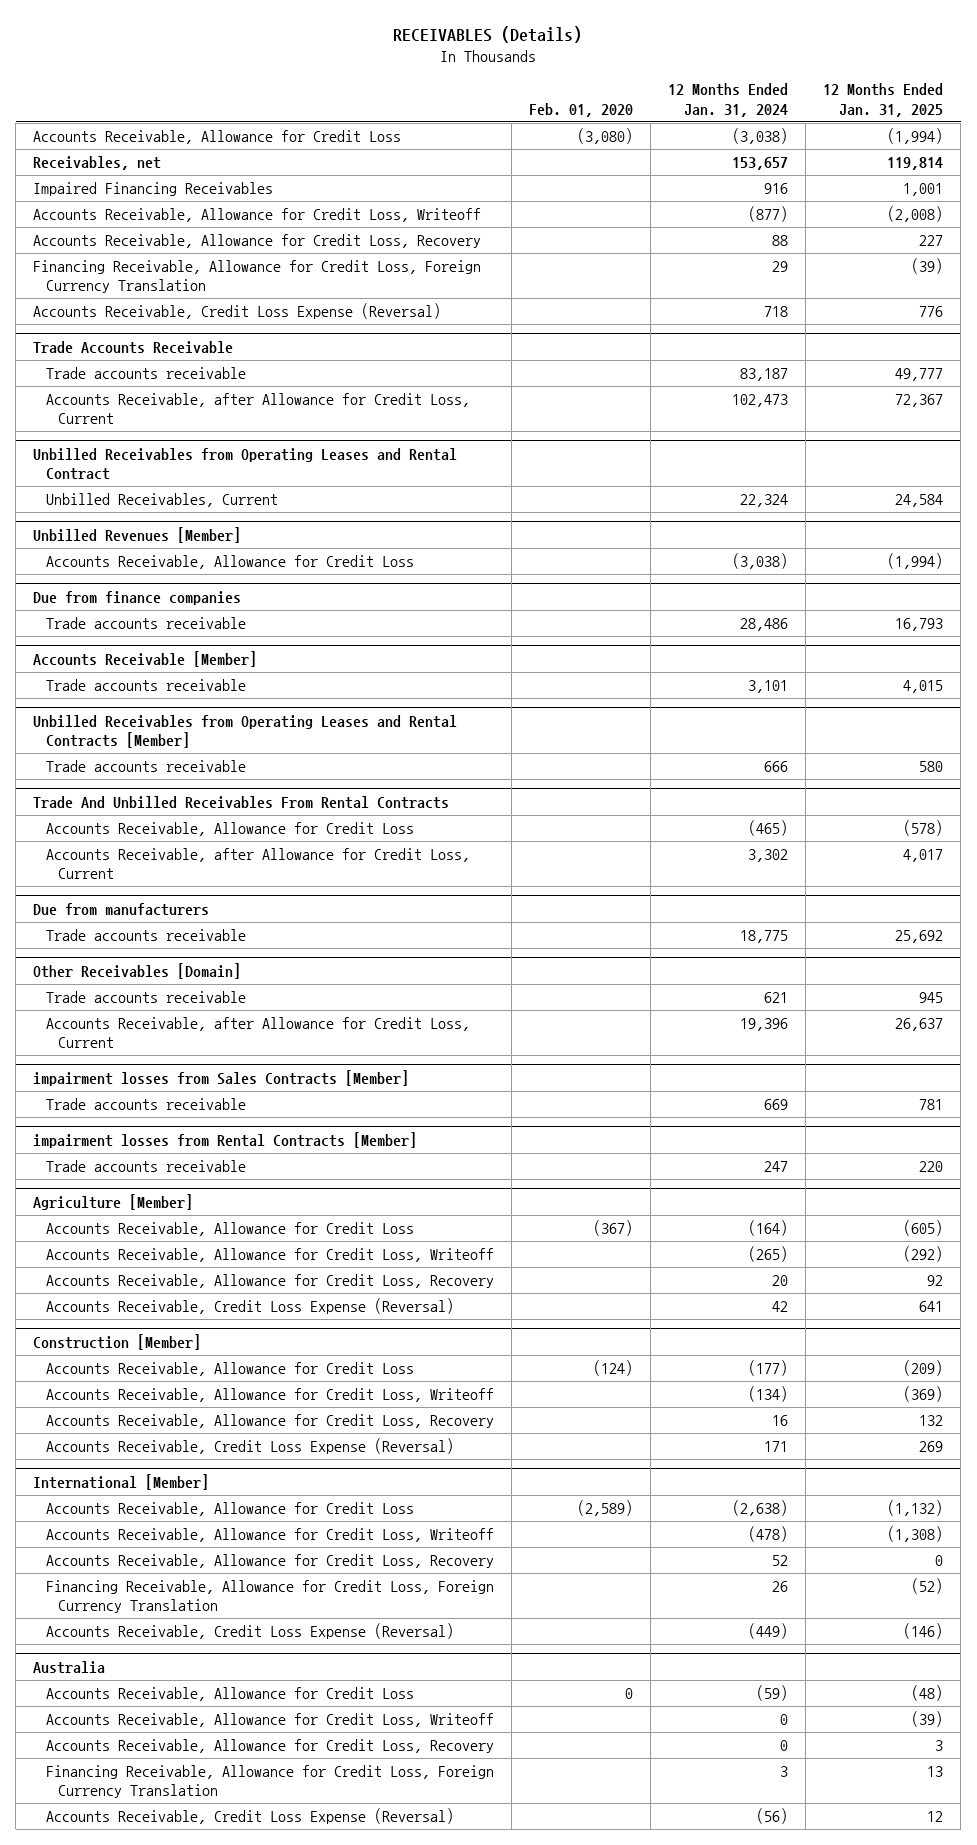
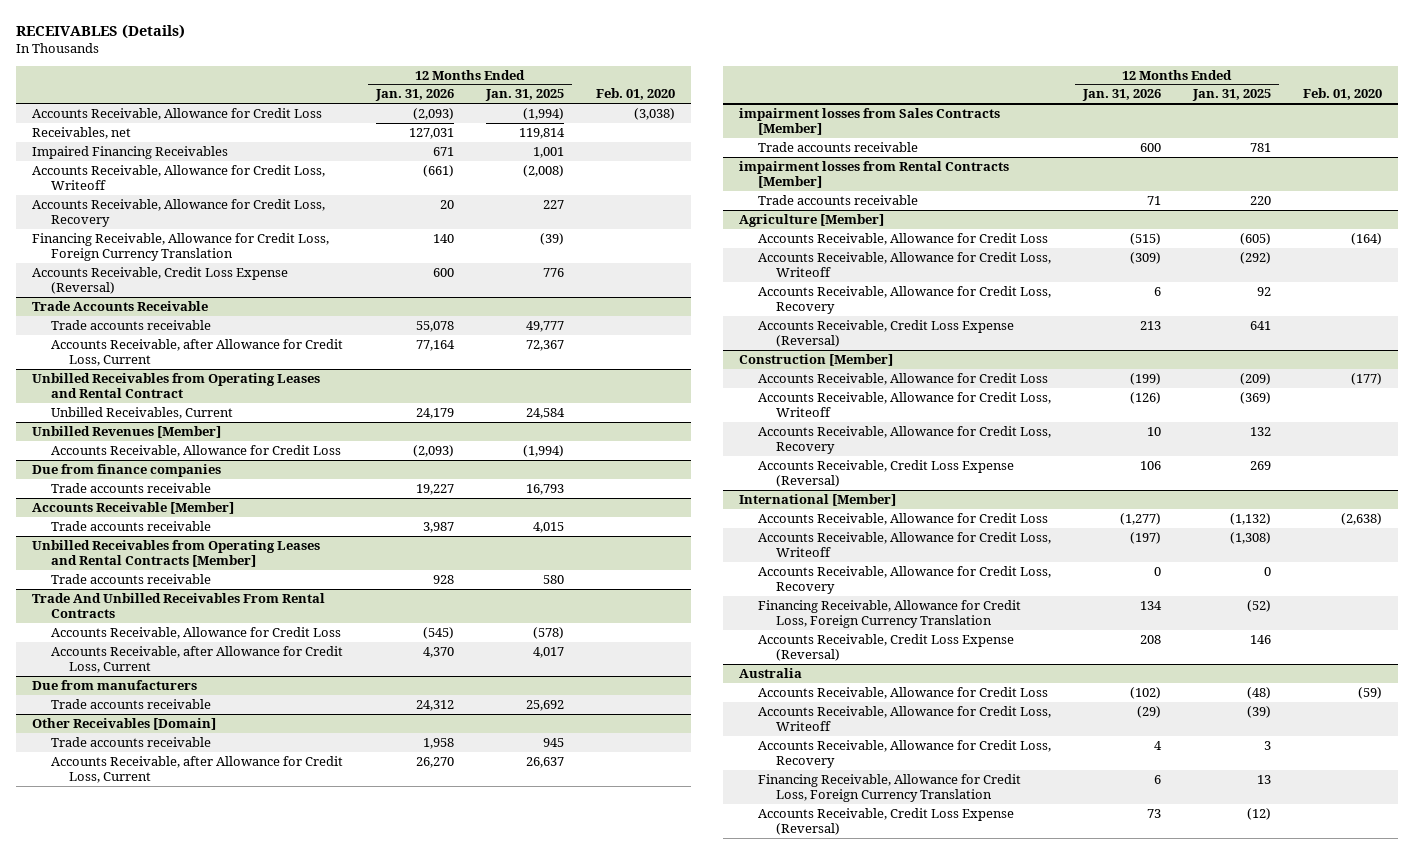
[668,83,789,117] 12 Months Ended Jan. 31, 2024 -> none
none -> [374,89,454,102] Jan. 31, 2026
[576,127,633,144] (3,080) -> [633,107,675,120] (3,038)
[592,1219,633,1236] (367) -> [1350,232,1382,245] (164)
[592,1359,633,1376] (124) -> [1350,372,1382,385] (177)
[576,1499,633,1516] (2,589) -> [1340,512,1382,525] (2,638)
[903,1622,944,1639] (146) -> [1249,634,1271,644] 146
[624,1687,633,1699] 0 -> [1357,686,1382,699] (59)
[927,1810,944,1822] 12 -> [1246,807,1271,820] (12)

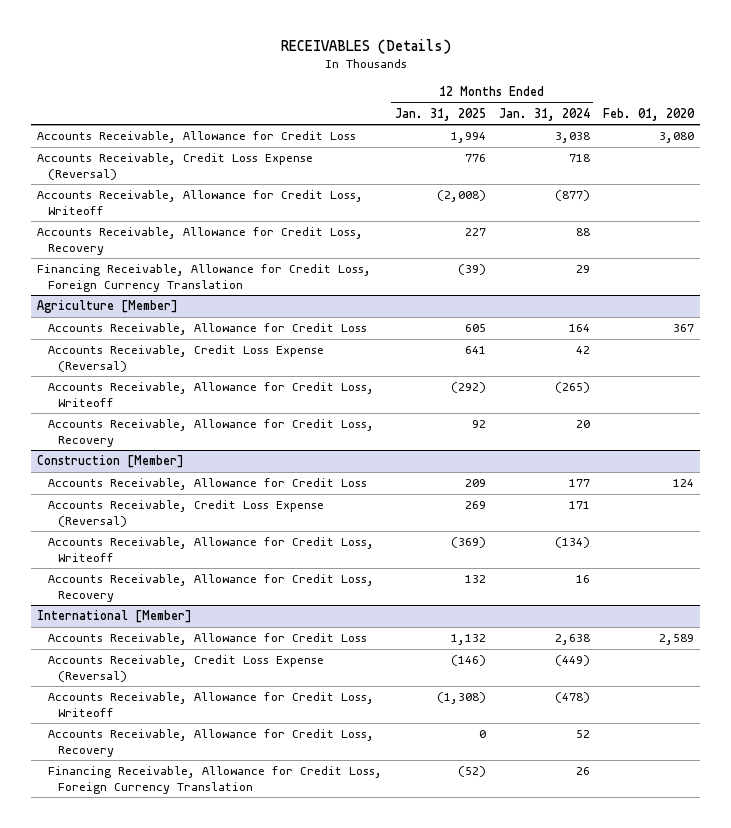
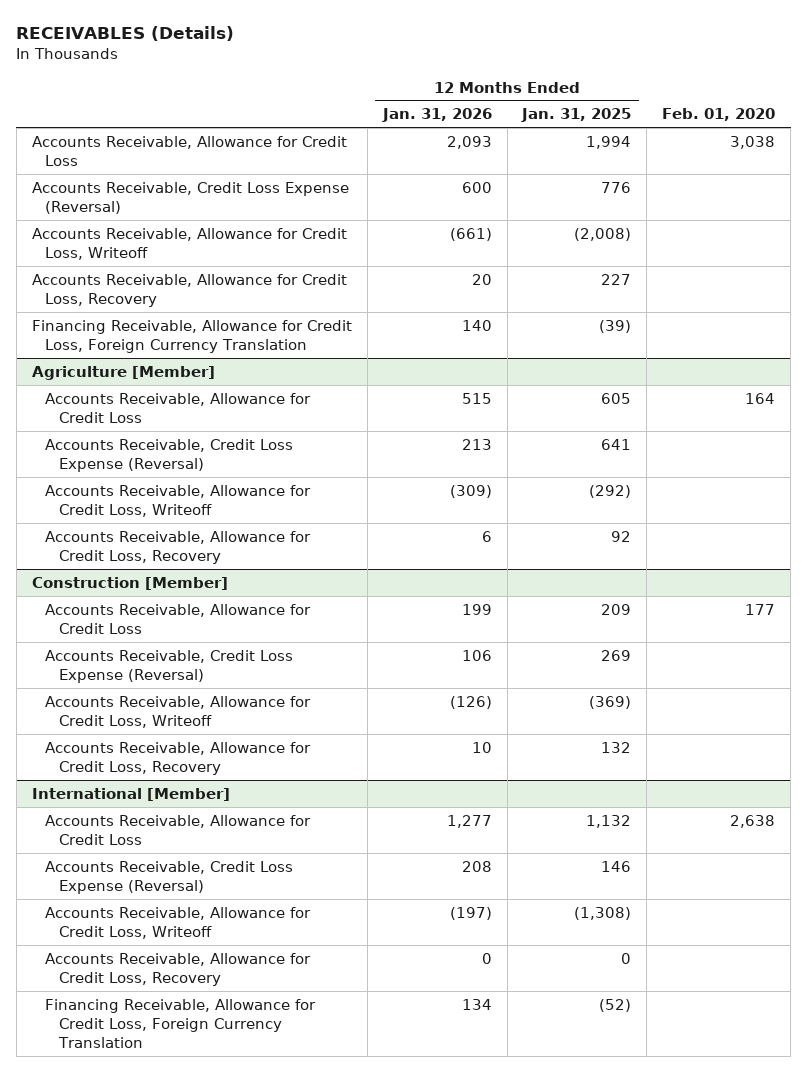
[498,107,590,121] Jan. 31, 2024 -> none
none -> [381,108,492,123] Jan. 31, 2026
[658,132,694,144] 3,080 -> [730,135,776,149] 3,038
[672,324,694,333] 367 -> [745,392,776,404] 164
[672,479,694,488] 124 -> [745,603,776,615] 177
[658,634,694,646] 2,589 -> [730,814,776,828] 2,638
[450,655,486,667] (146) -> [601,860,632,872] 146

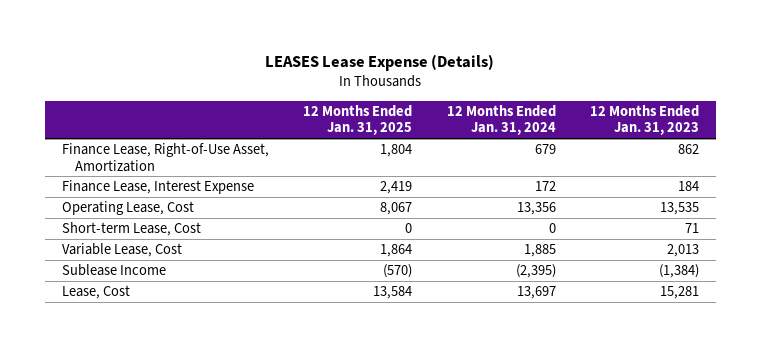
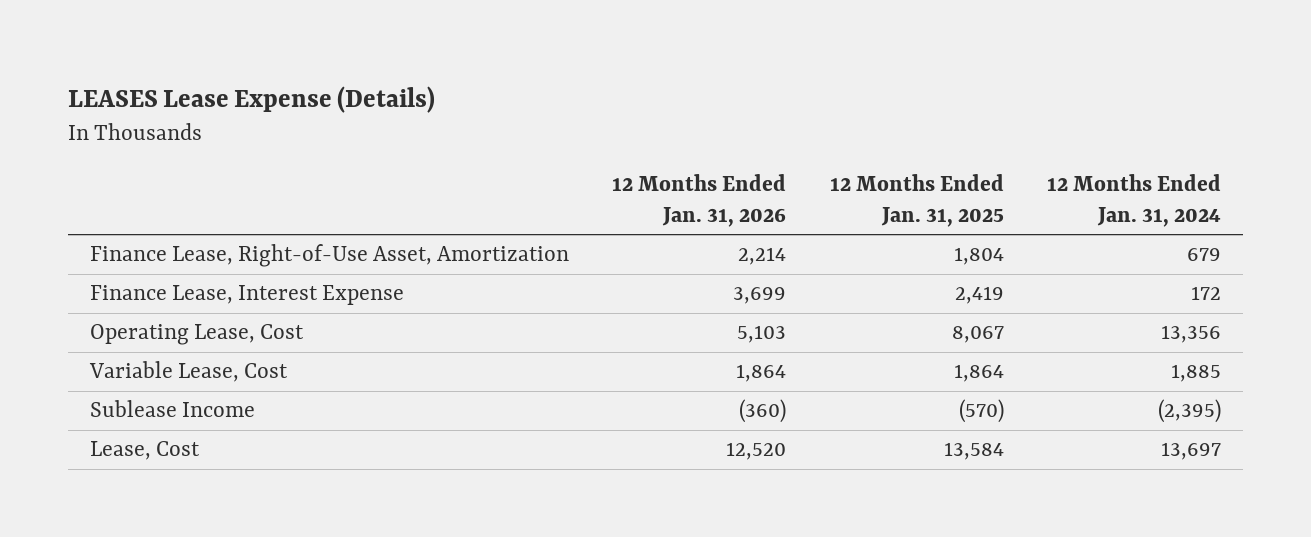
[590,104,700,136] 12 Months Ended Jan. 31, 2023 -> none
none -> [612,174,787,227] 12 Months Ended Jan. 31, 2026
[61,222,201,237] Short-term Lease, Cost -> none

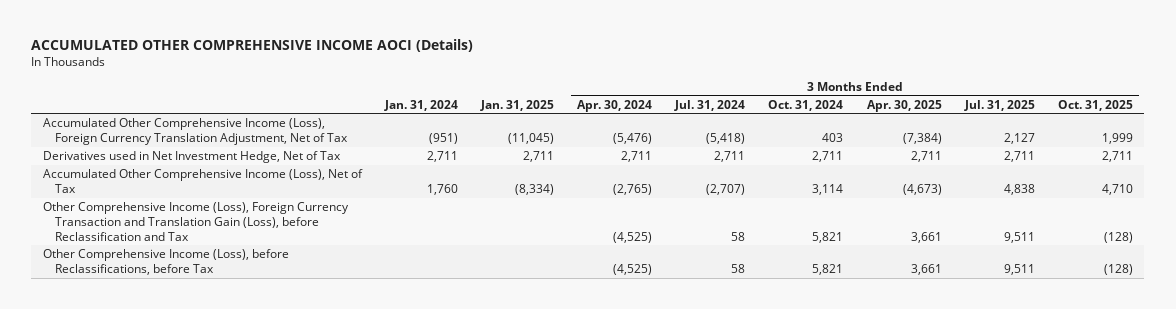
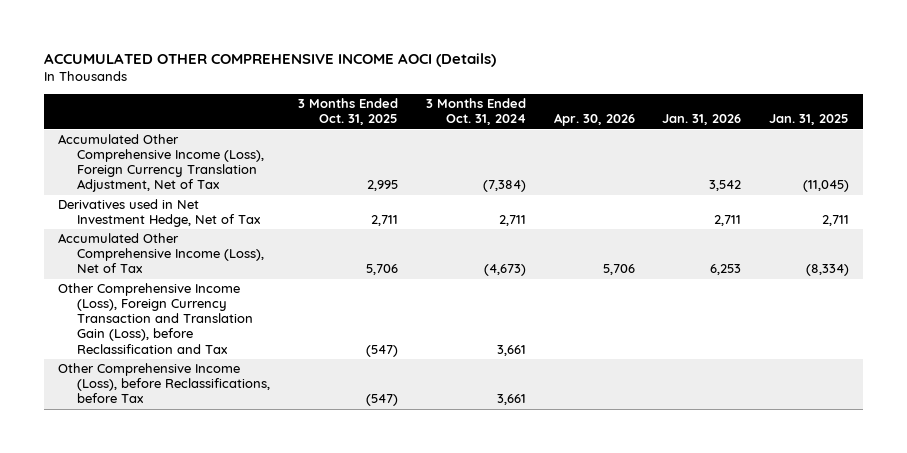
[383,99,458,111] Jan. 31, 2024 -> none
[577,99,653,112] Apr. 30, 2024 -> none
[674,99,746,111] Jul. 31, 2024 -> none
[866,99,942,112] Apr. 30, 2025 -> none
[963,99,1035,111] Jul. 31, 2025 -> none
none -> [553,113,635,127] Apr. 30, 2026
none -> [662,114,742,126] Jan. 31, 2026
[822,132,844,142] 403 -> [482,180,526,193] (7,384)
[1101,132,1133,144] 1,999 -> [366,180,398,192] 2,995
[812,183,844,195] 3,114 -> [483,264,526,277] (4,673)
[1101,183,1133,195] 4,710 -> [365,264,398,276] 5,706
[812,231,844,243] 5,821 -> [496,344,526,356] 3,661
[1103,231,1133,243] (128) -> [365,344,398,357] (547)
[812,263,844,275] 5,821 -> [496,394,526,406] 3,661
[1103,263,1133,275] (128) -> [365,394,398,407] (547)

